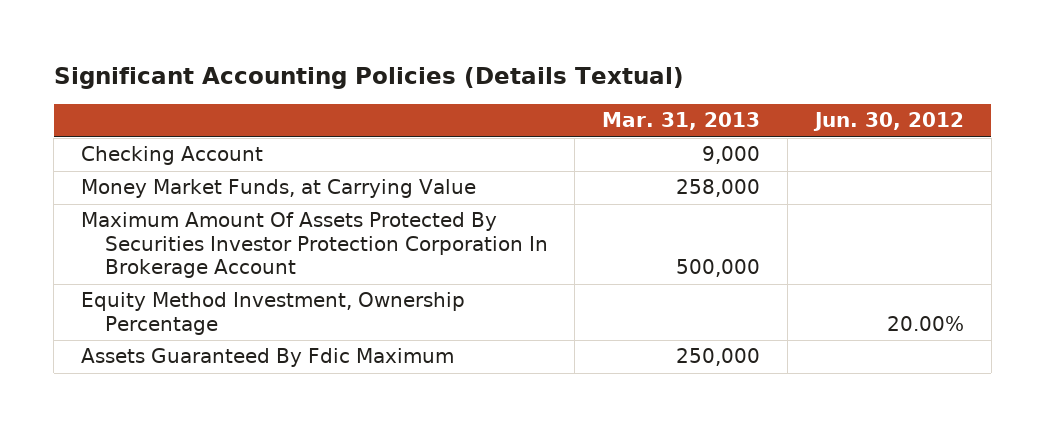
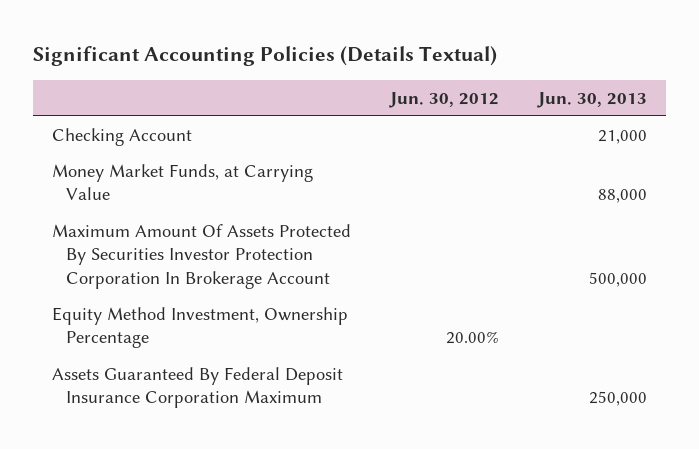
[602,112,761,131] Mar. 31, 2013 -> none
none -> [536,91,647,108] Jun. 30, 2013
[81,348,455,368] Assets Guaranteed By Fdic Maximum -> [52,367,344,409] Assets Guaranteed By Federal Deposit Insurance Corporation Maximum

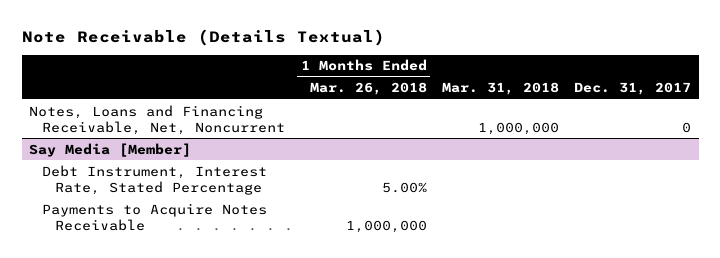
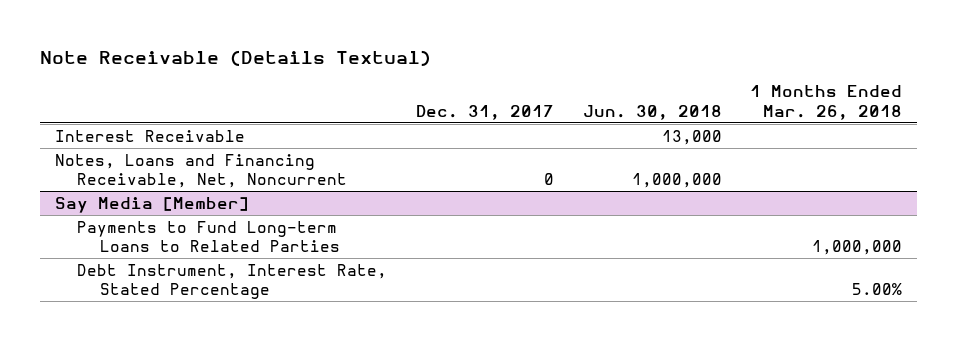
[441,82,559,96] Mar. 31, 2018 -> none
none -> [582,104,722,120] Jun. 30, 2018
none -> [54,129,245,142] Interest Receivable
none -> [77,220,341,253] Payments to Fund Long-term Loans to Related Parties
[42,202,268,231] Payments to Acquire Notes Receivable -> none

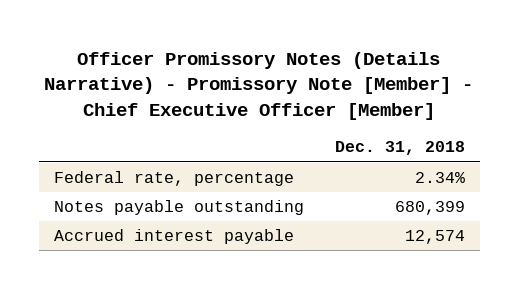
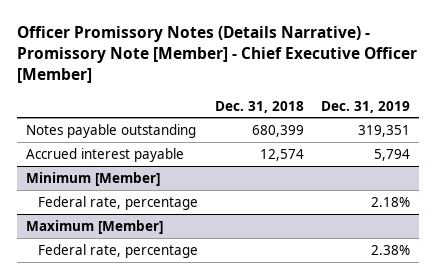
none -> [321,100,411,113] Dec. 31, 2019
[54,171,295,187] Federal rate, percentage -> none
none -> [25,171,160,186] Minimum [Member]
none -> [38,195,199,210] Federal rate, percentage
none -> [25,219,163,234] Maximum [Member]
none -> [38,243,199,258] Federal rate, percentage

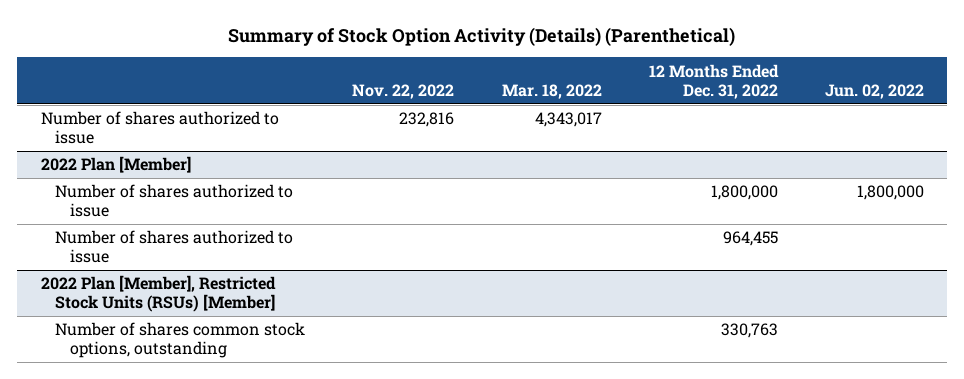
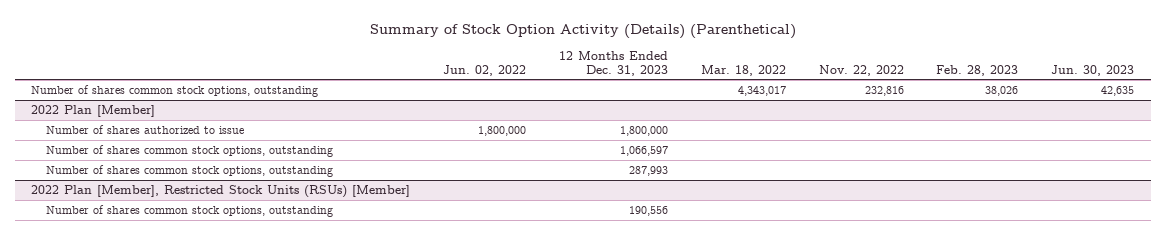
[648,63,779,99] 12 Months Ended Dec. 31, 2022 -> none
none -> [558,50,668,76] 12 Months Ended Dec. 31, 2023
none -> [936,64,1019,76] Feb. 28, 2023
none -> [1051,64,1135,76] Jun. 30, 2023
[40,111,279,145] Number of shares authorized to issue -> [31,84,319,97] Number of shares common stock options, outstanding
none -> [45,144,333,157] Number of shares common stock options, outstanding
[55,230,294,264] Number of shares authorized to issue -> [45,164,333,177] Number of shares common stock options, outstanding

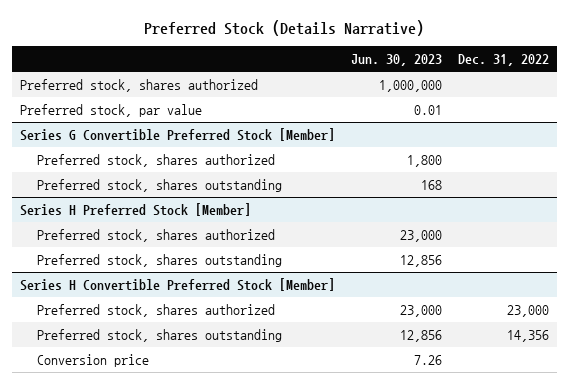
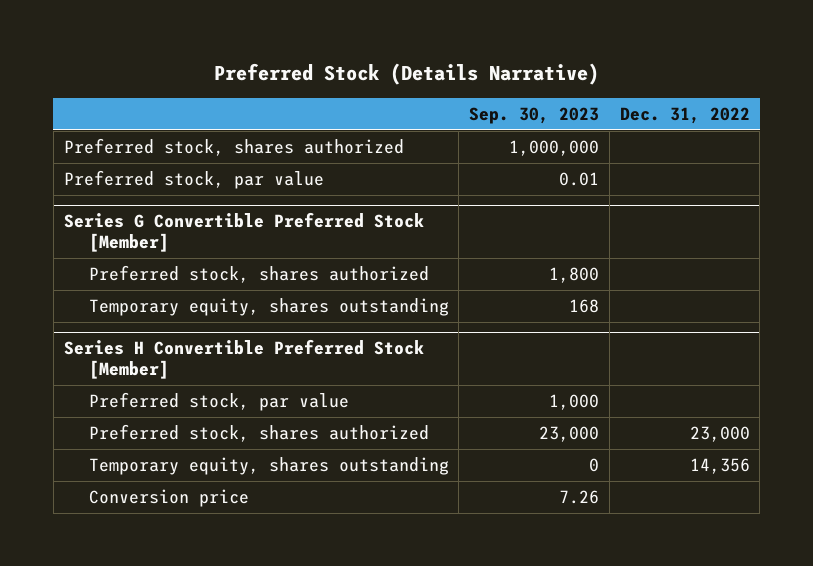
[350,54,442,67] Jun. 30, 2023 -> none
none -> [469,106,600,124] Sep. 30, 2023
[20,202,252,216] Series H Preferred Stock [Member] -> none
[36,228,275,242] Preferred stock, shares authorized -> none
[36,253,282,267] Preferred stock, shares outstanding -> none
[36,178,282,192] Preferred stock, shares outstanding -> [88,297,449,316] Temporary equity, shares outstanding
none -> [88,391,349,411] Preferred stock, par value
[36,328,282,342] Preferred stock, shares outstanding -> [88,456,449,475] Temporary equity, shares outstanding

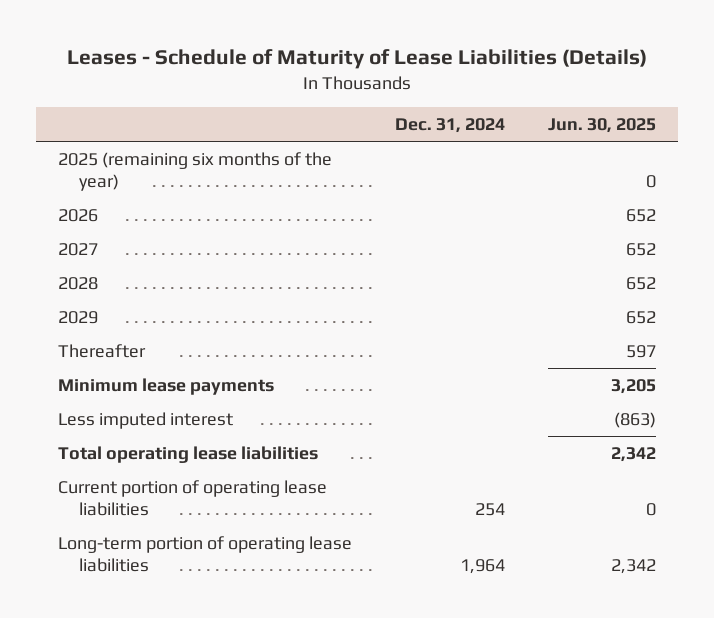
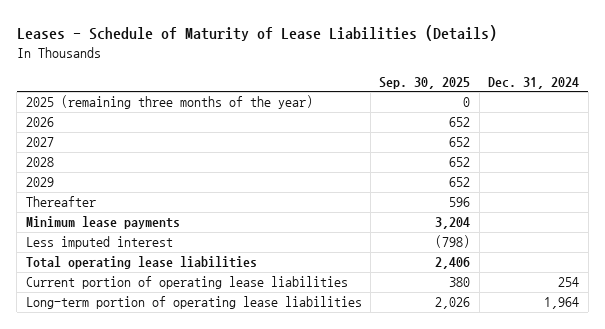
[548,118,657,134] Jun. 30, 2025 -> none
none -> [379,76,471,89] Sep. 30, 2025
[57,152,332,191] 2025 (remaining six months of the year) -> [25,95,313,110] 2025 (remaining three months of the year)

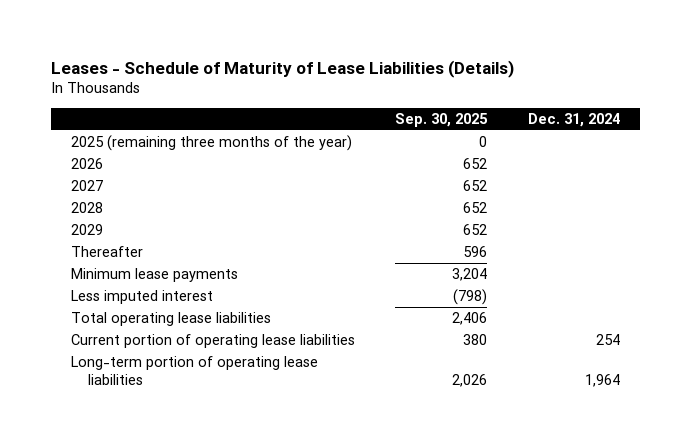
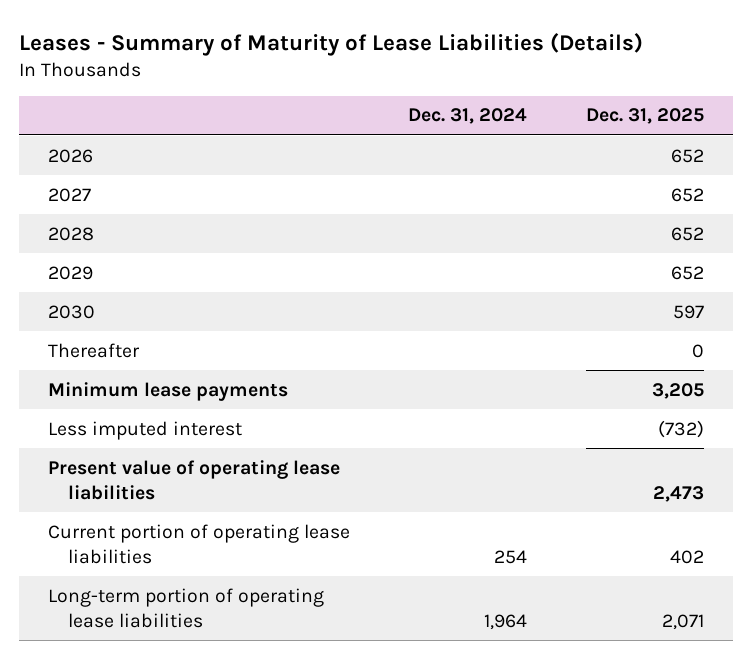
[50,59,514,78] Leases - Schedule of Maturity of Lease Liabilities (Details) -> [19,32,644,56] Leases - Summary of Maturity of Lease Liabilities (Details)
[395,113,489,128] Sep. 30, 2025 -> none
none -> [585,108,704,125] Dec. 31, 2025
[71,135,353,152] 2025 (remaining three months of the year) -> none
none -> [48,304,96,319] 2030
[71,312,272,327] Total operating lease liabilities -> [48,459,341,500] Present value of operating lease liabilities

